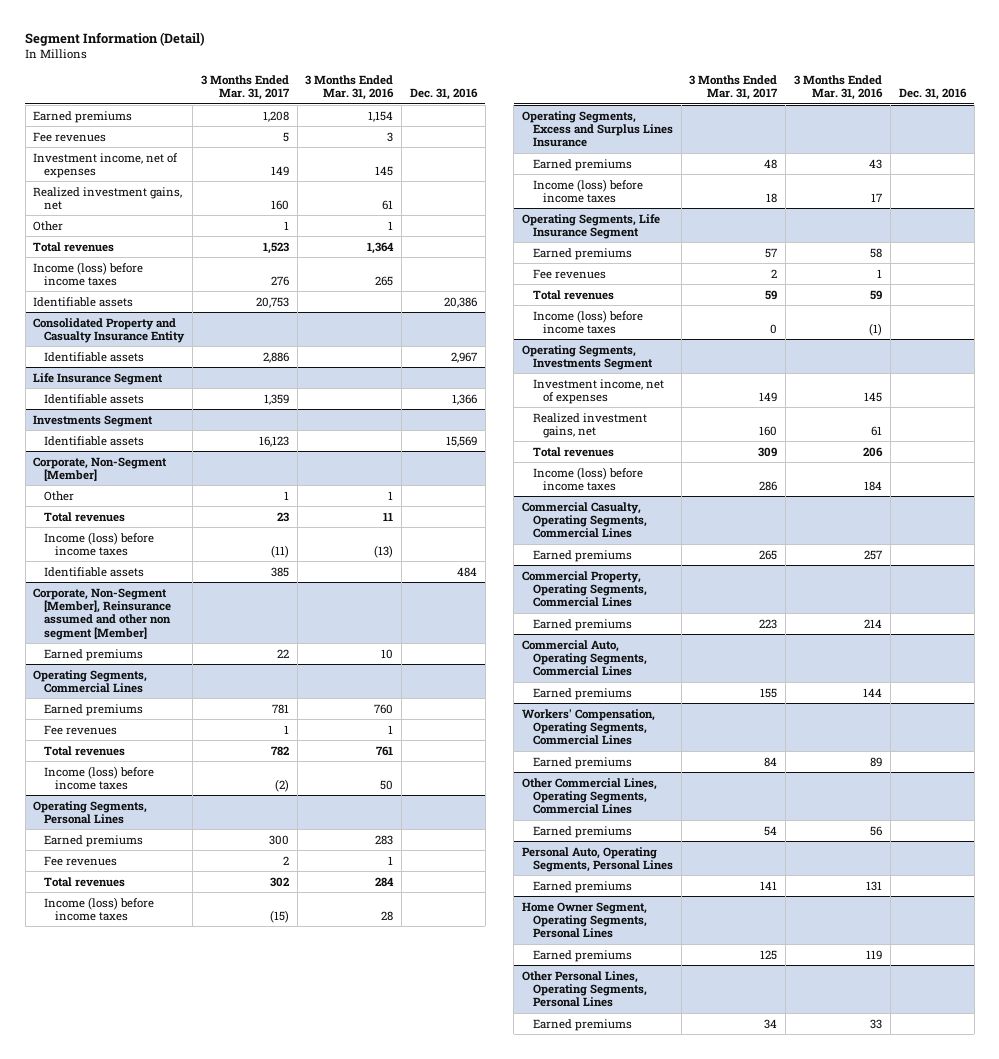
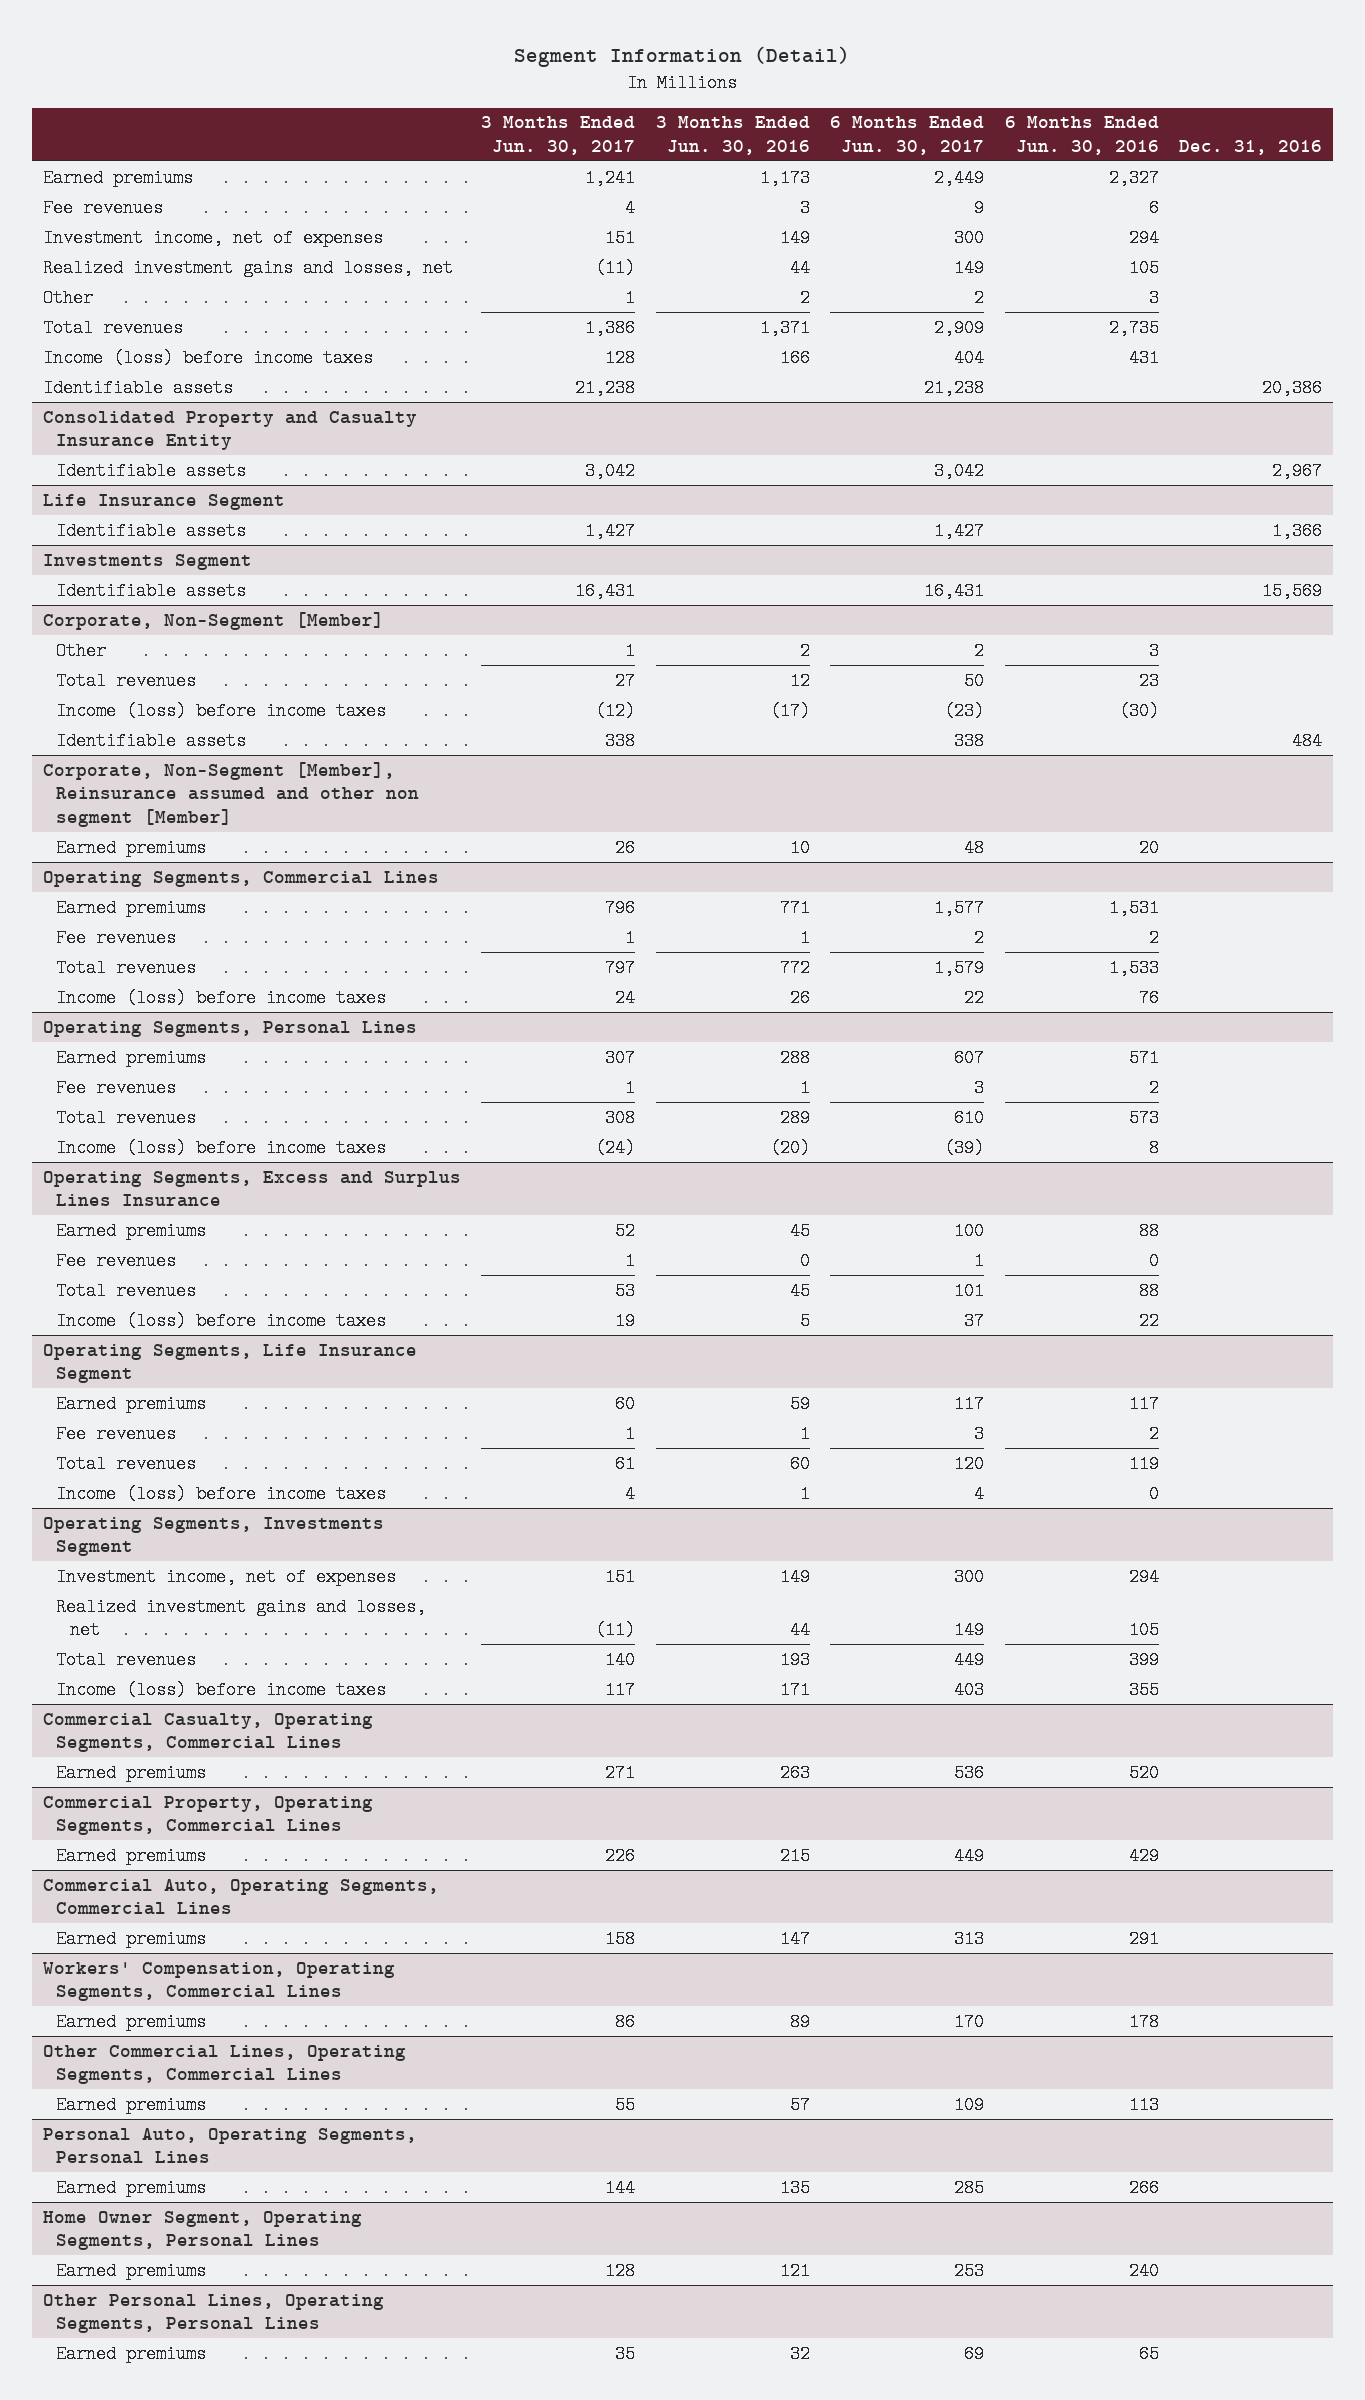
[200,74,290,101] 3 Months Ended Mar. 31, 2017 -> none
[305,74,395,101] 3 Months Ended Mar. 31, 2016 -> none
none -> [481,116,636,155] 3 Months Ended Jun. 30, 2017
none -> [655,116,810,155] 3 Months Ended Jun. 30, 2016
none -> [830,116,985,155] 6 Months Ended Jun. 30, 2017
none -> [1004,116,1159,155] 6 Months Ended Jun. 30, 2016
[33,186,183,211] Realized investment gains, net -> [42,258,453,277] Realized investment gains and losses, net
none -> [56,1251,177,1270] Fee revenues
none -> [56,1281,197,1300] Total revenues
[532,412,647,439] Realized investment gains, net -> [56,1597,427,1640] Realized investment gains and losses, net

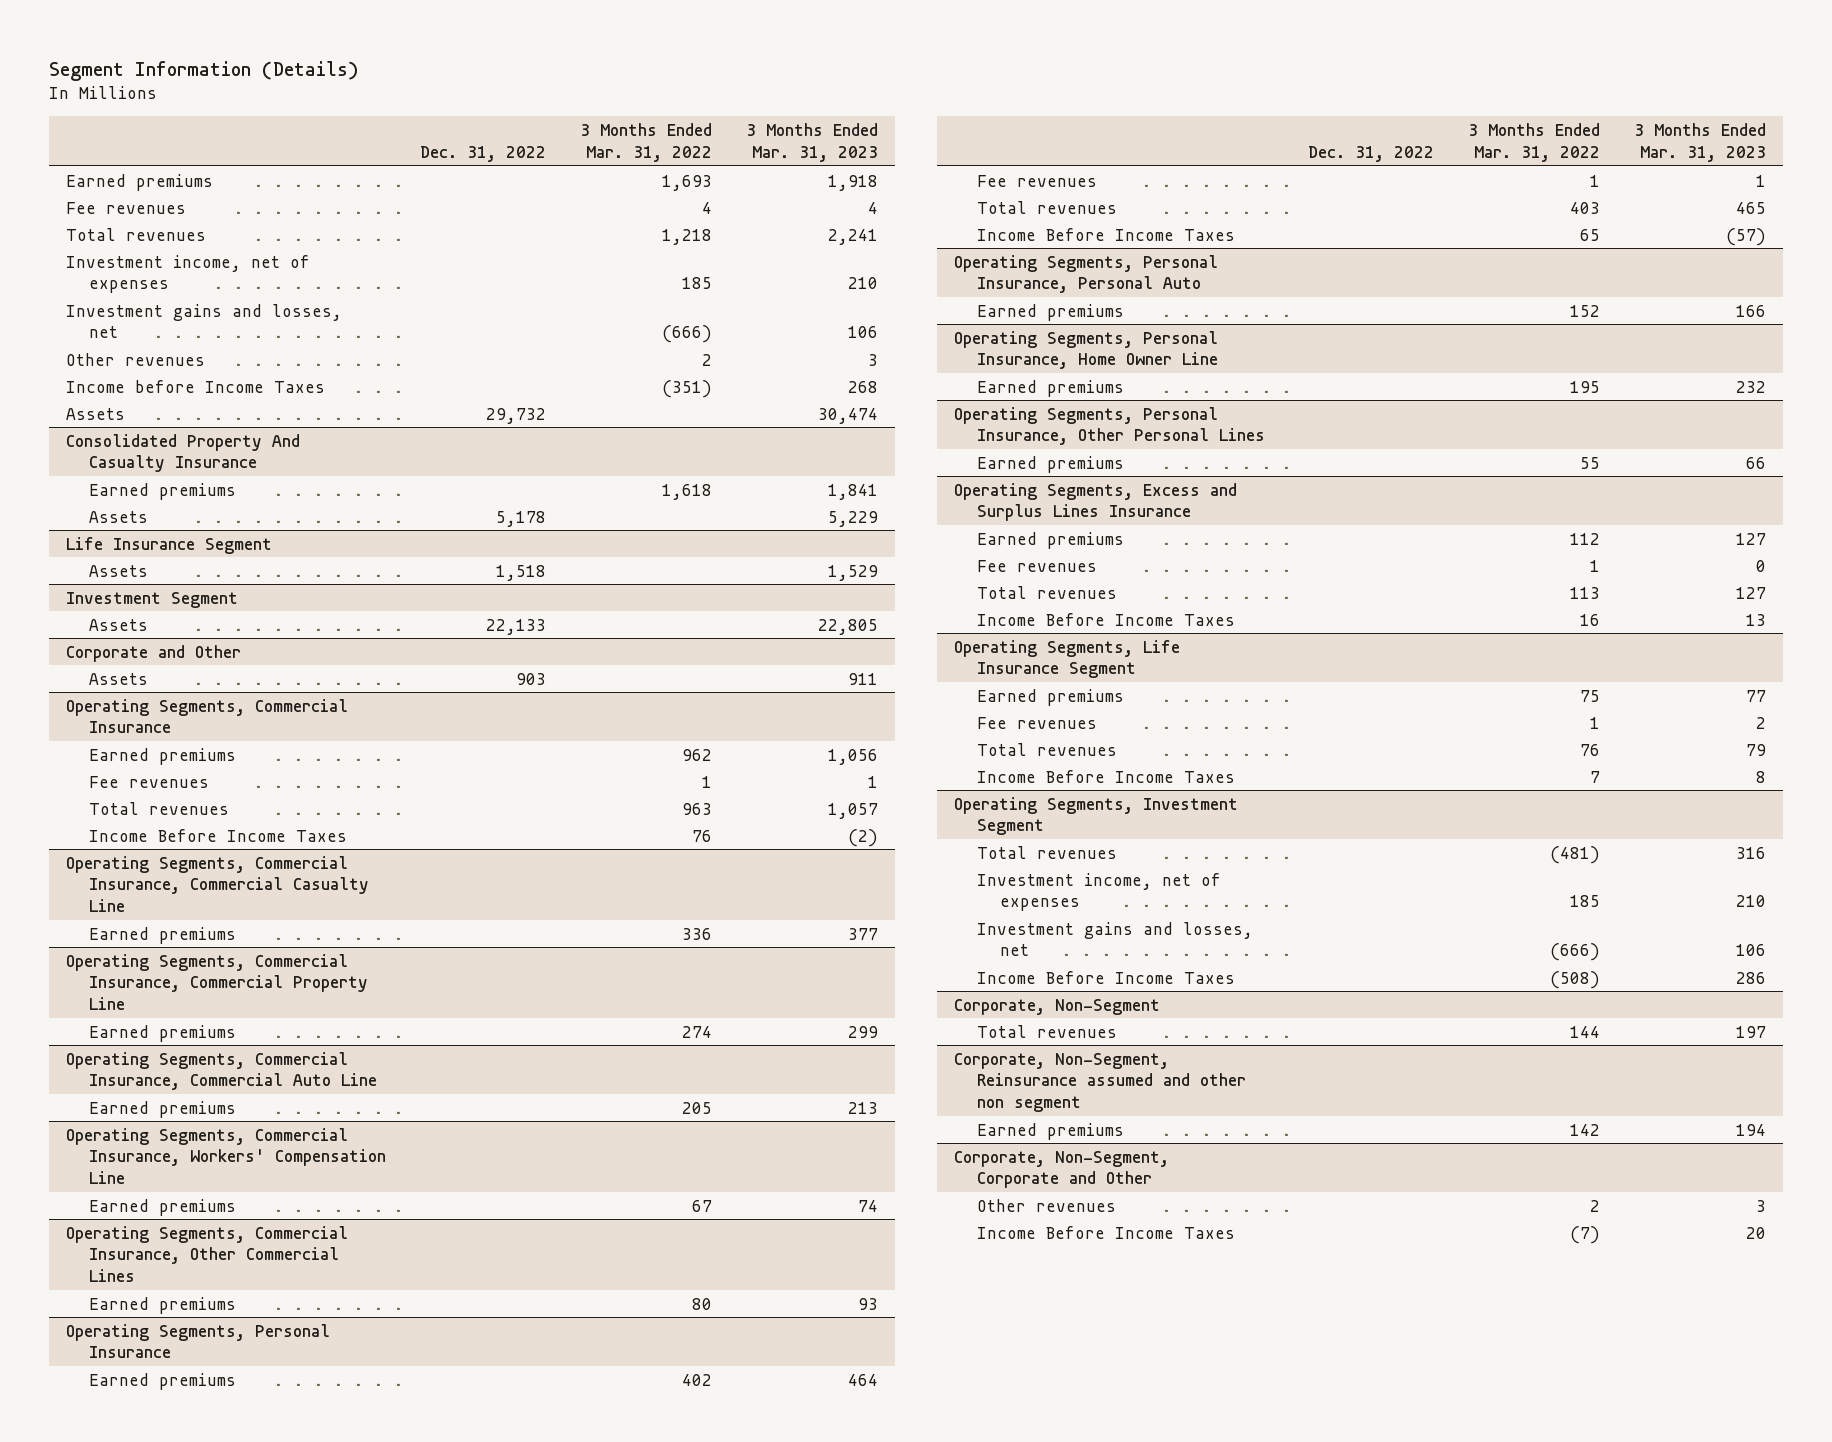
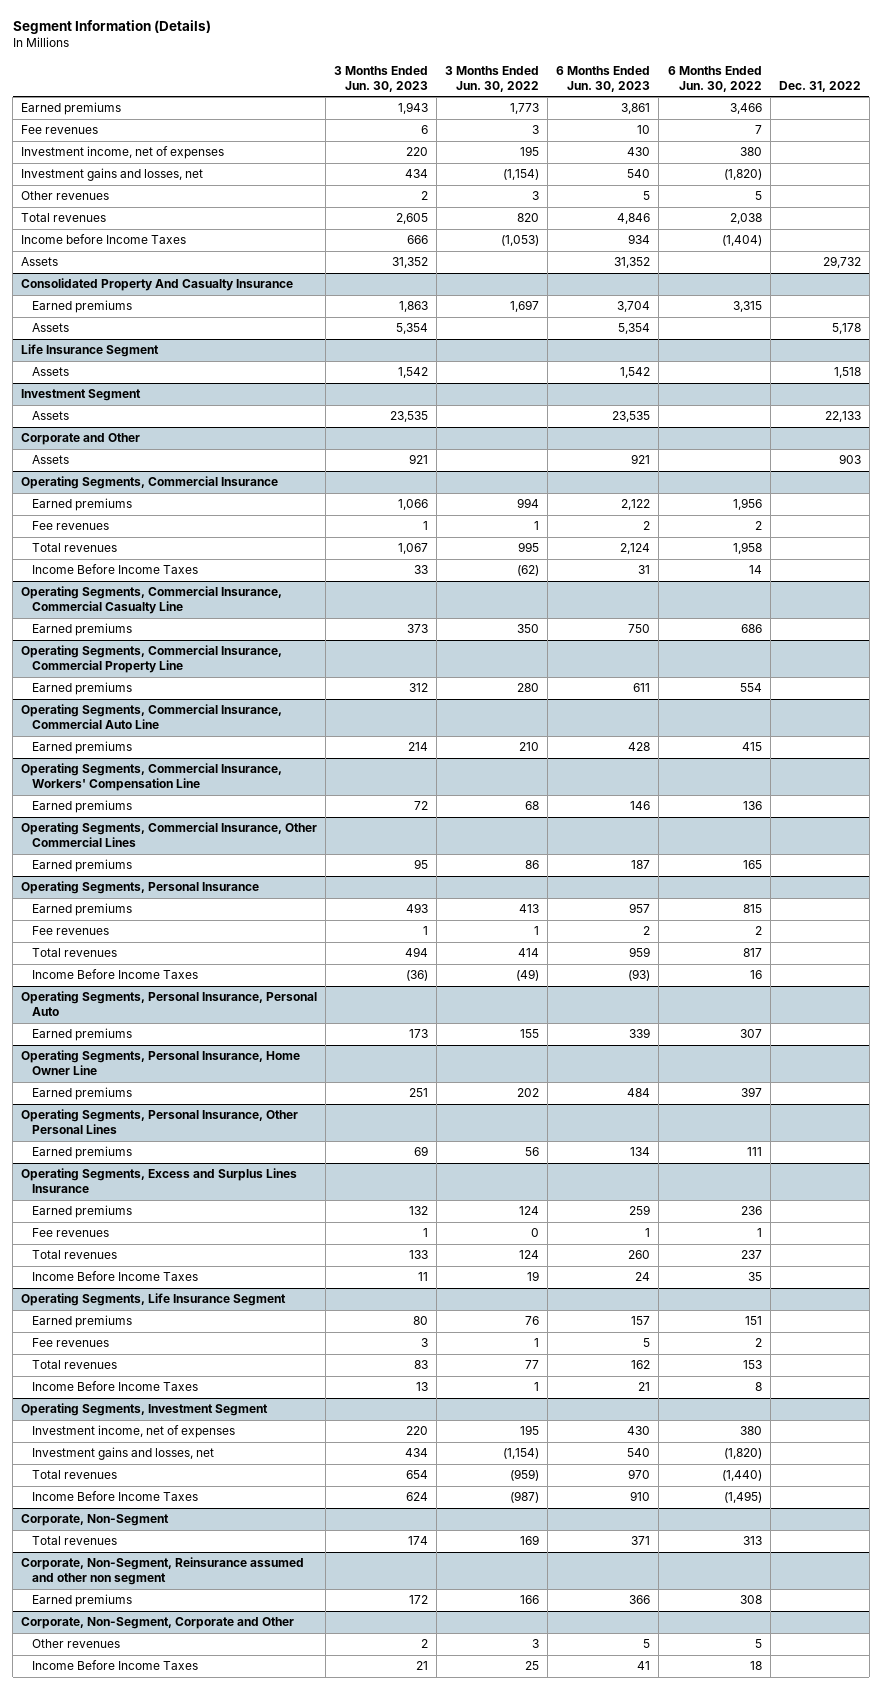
[579,122,712,162] 3 Months Ended Mar. 31, 2022 -> none
[745,122,878,162] 3 Months Ended Mar. 31, 2023 -> none
none -> [334,65,429,92] 3 Months Ended Jun. 30, 2023
none -> [445,65,540,92] 3 Months Ended Jun. 30, 2022
none -> [556,65,651,92] 6 Months Ended Jun. 30, 2023
none -> [667,65,762,92] 6 Months Ended Jun. 30, 2022
[66,227,207,241] Total revenues -> [21,213,107,223] Total revenues
[977,845,1118,859] Total revenues -> [32,1470,118,1480] Total revenues

